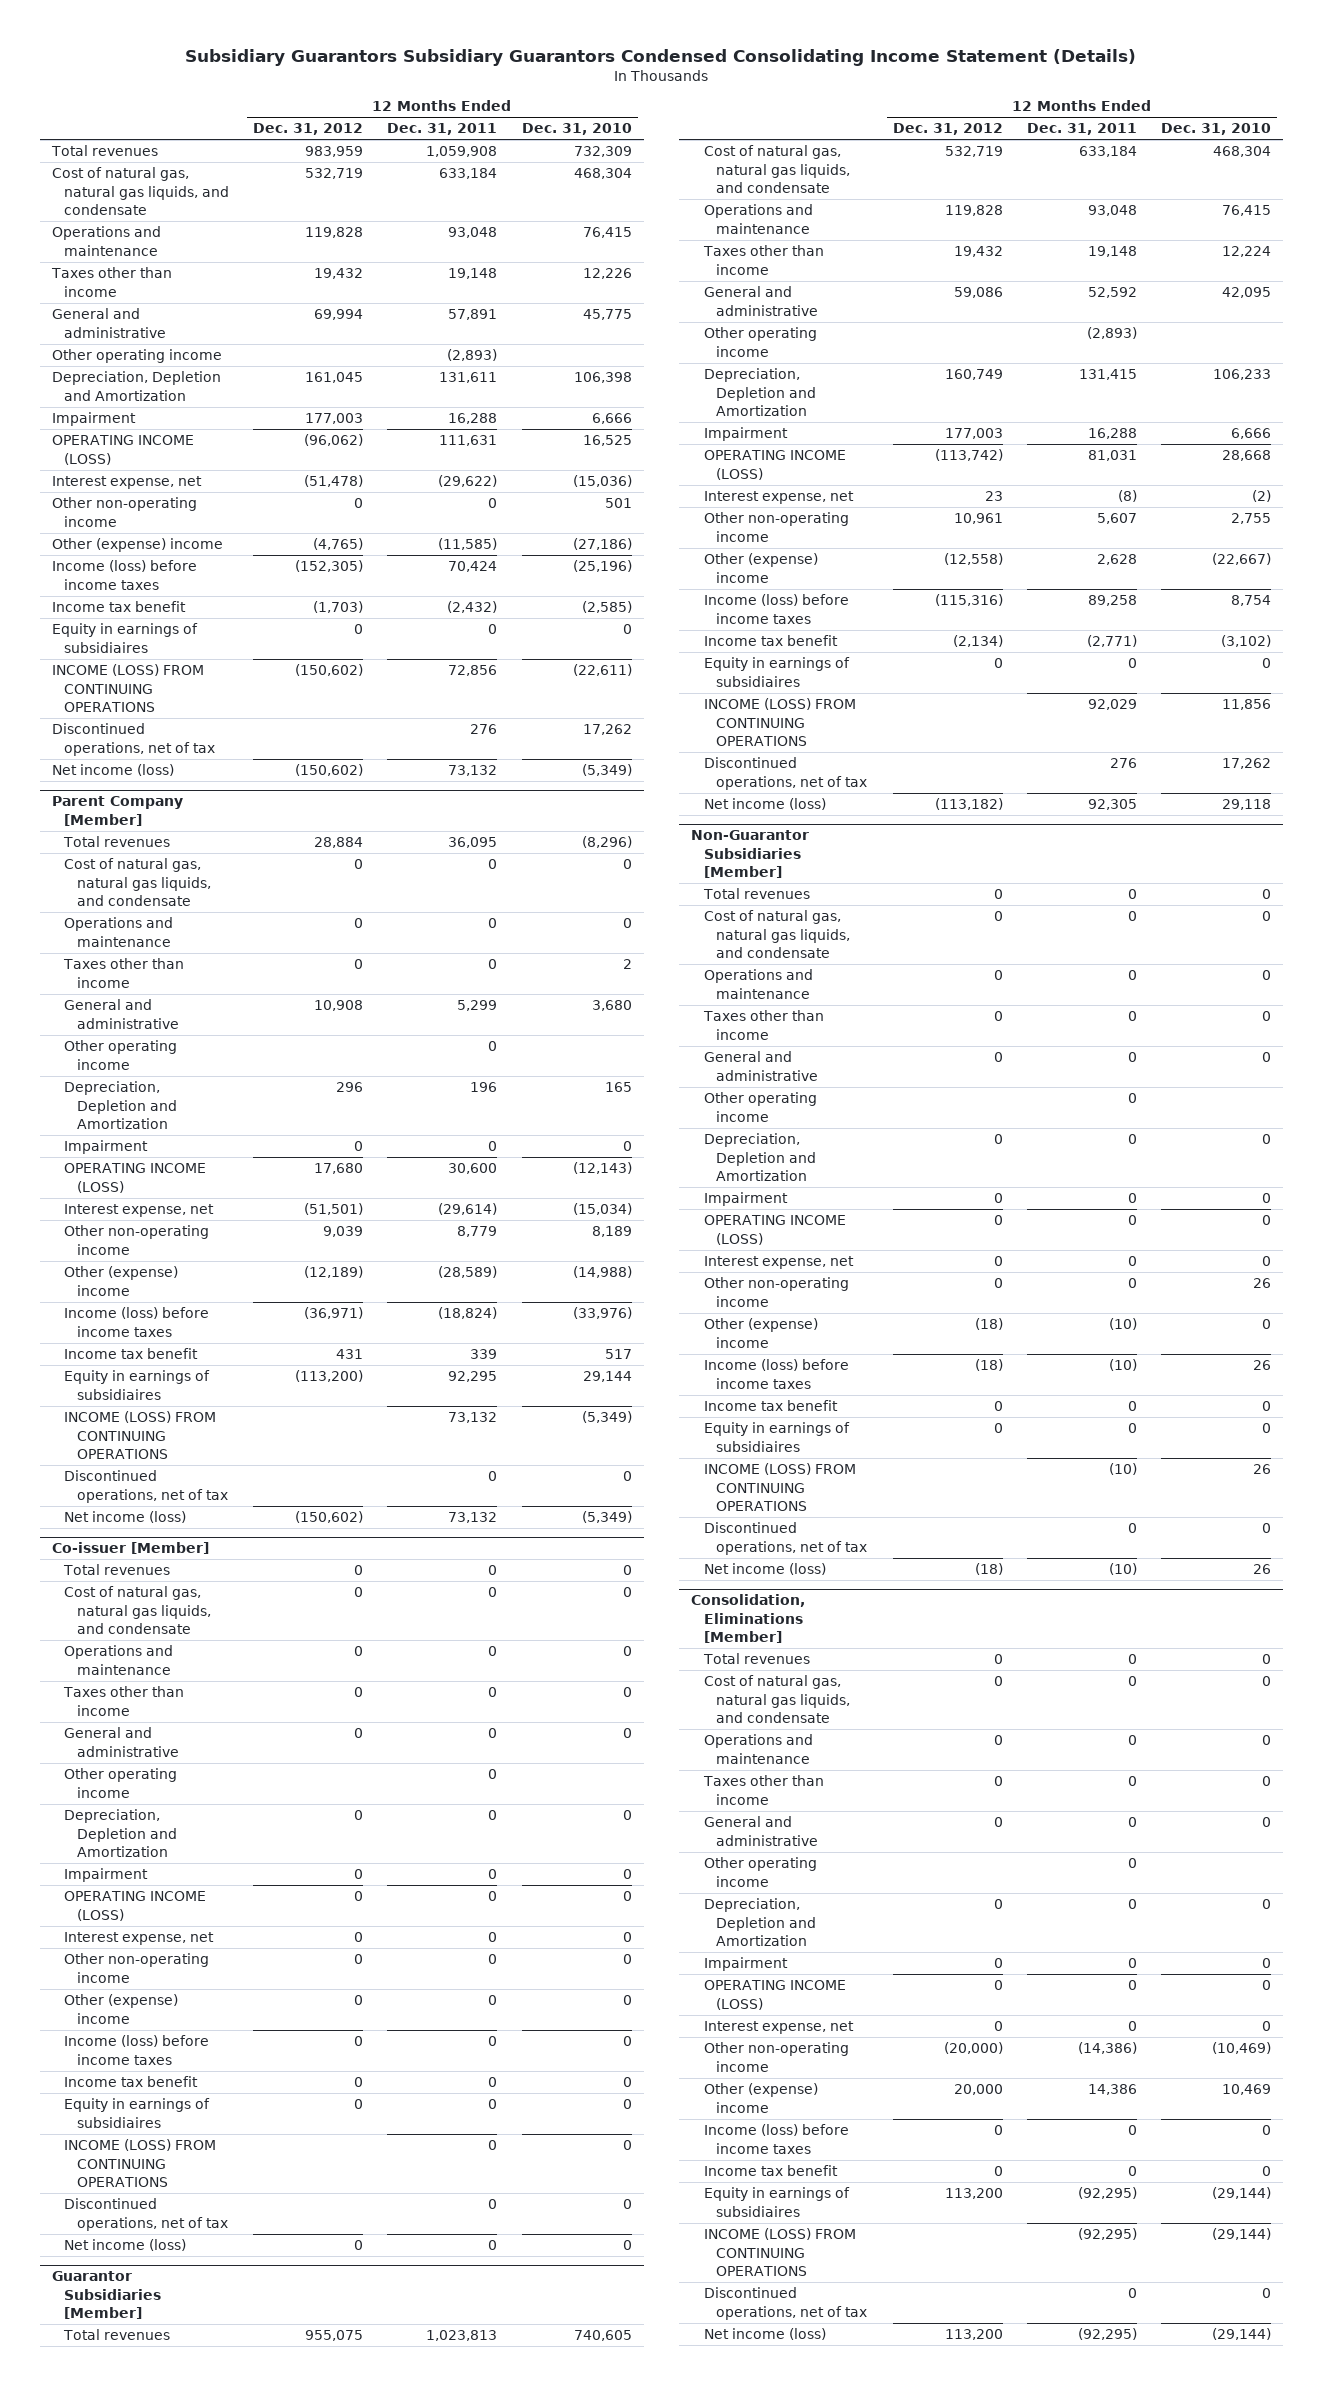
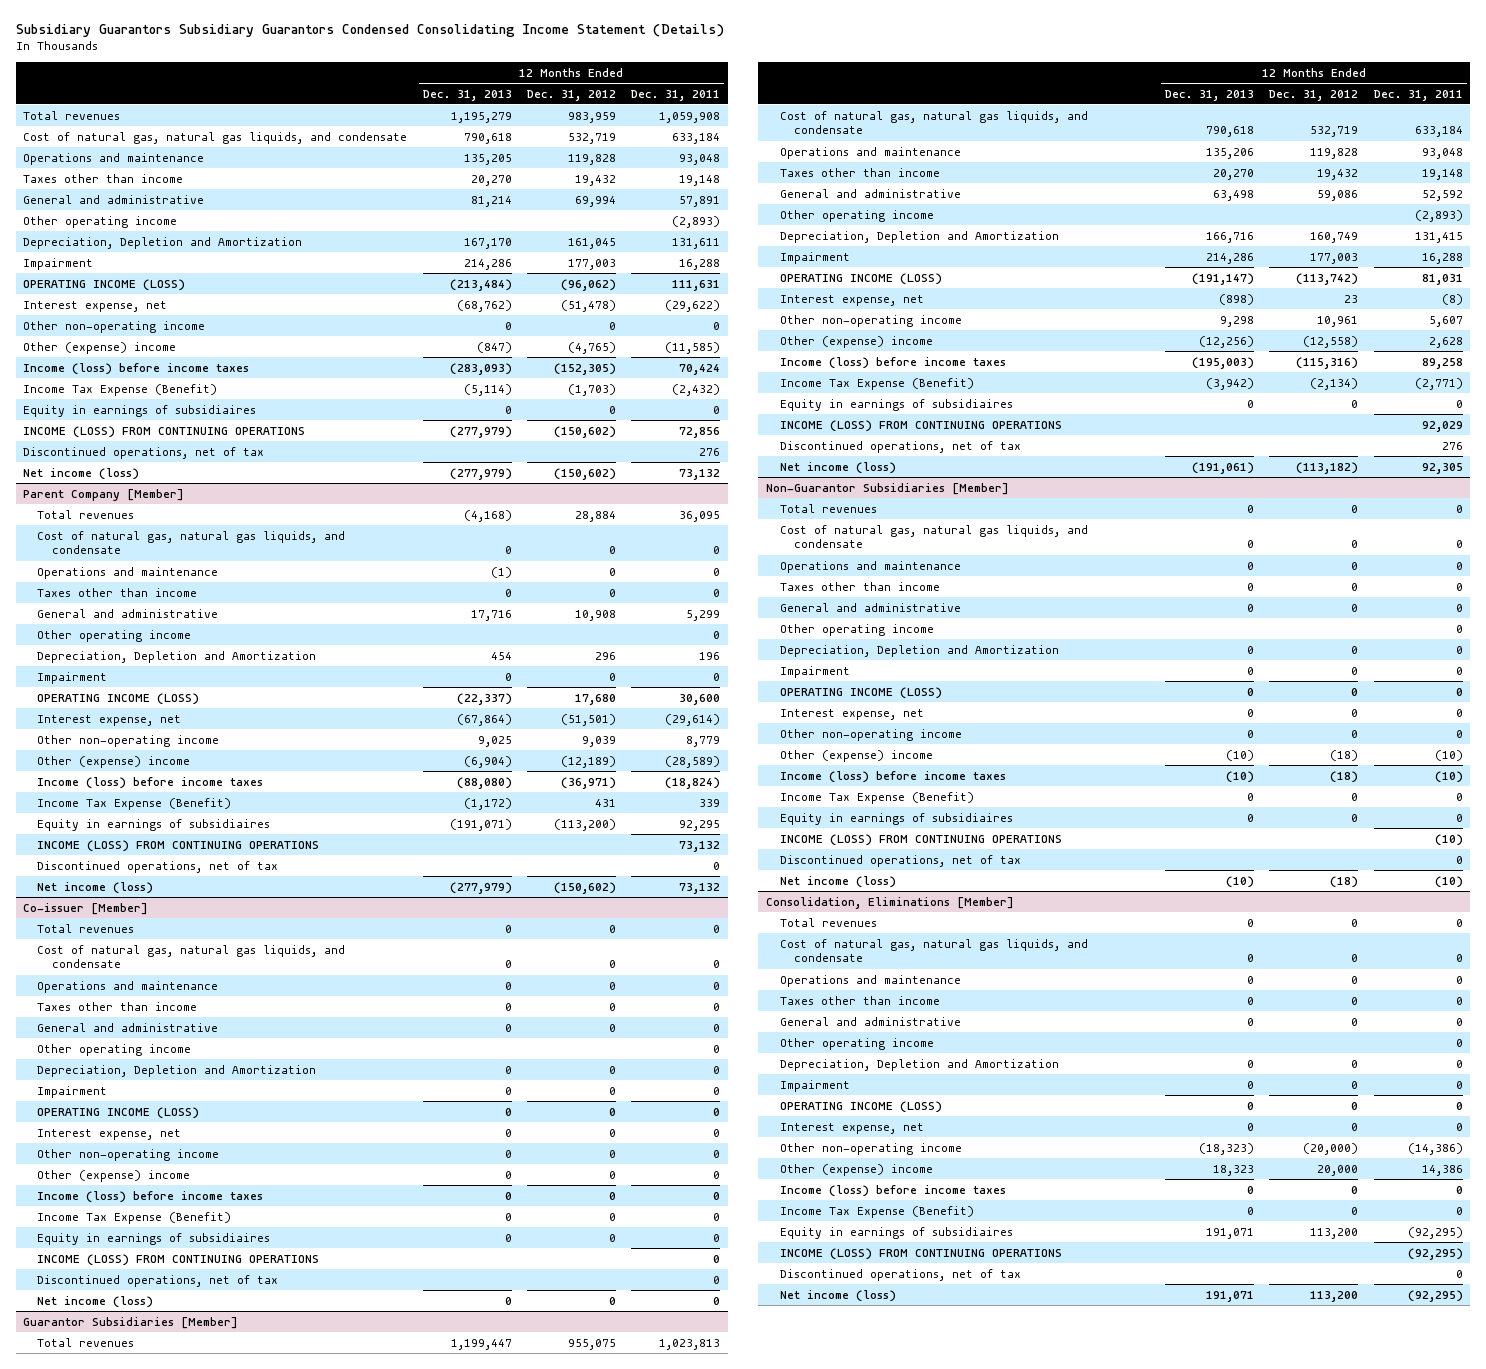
[521,123,632,136] Dec. 31, 2010 -> none
none -> [422,89,512,101] Dec. 31, 2013
[51,601,186,613] Income tax benefit -> [23,383,218,396] Income Tax Expense (Benefit)
[64,1348,199,1360] Income tax benefit -> [37,797,232,810] Income Tax Expense (Benefit)
[64,2076,199,2088] Income tax benefit -> [37,1211,232,1224] Income Tax Expense (Benefit)
[703,635,838,647] Income tax benefit -> [779,377,974,390] Income Tax Expense (Benefit)
[703,1400,838,1412] Income tax benefit -> [779,791,974,804] Income Tax Expense (Benefit)
[703,2165,838,2177] Income tax benefit -> [779,1205,974,1218] Income Tax Expense (Benefit)

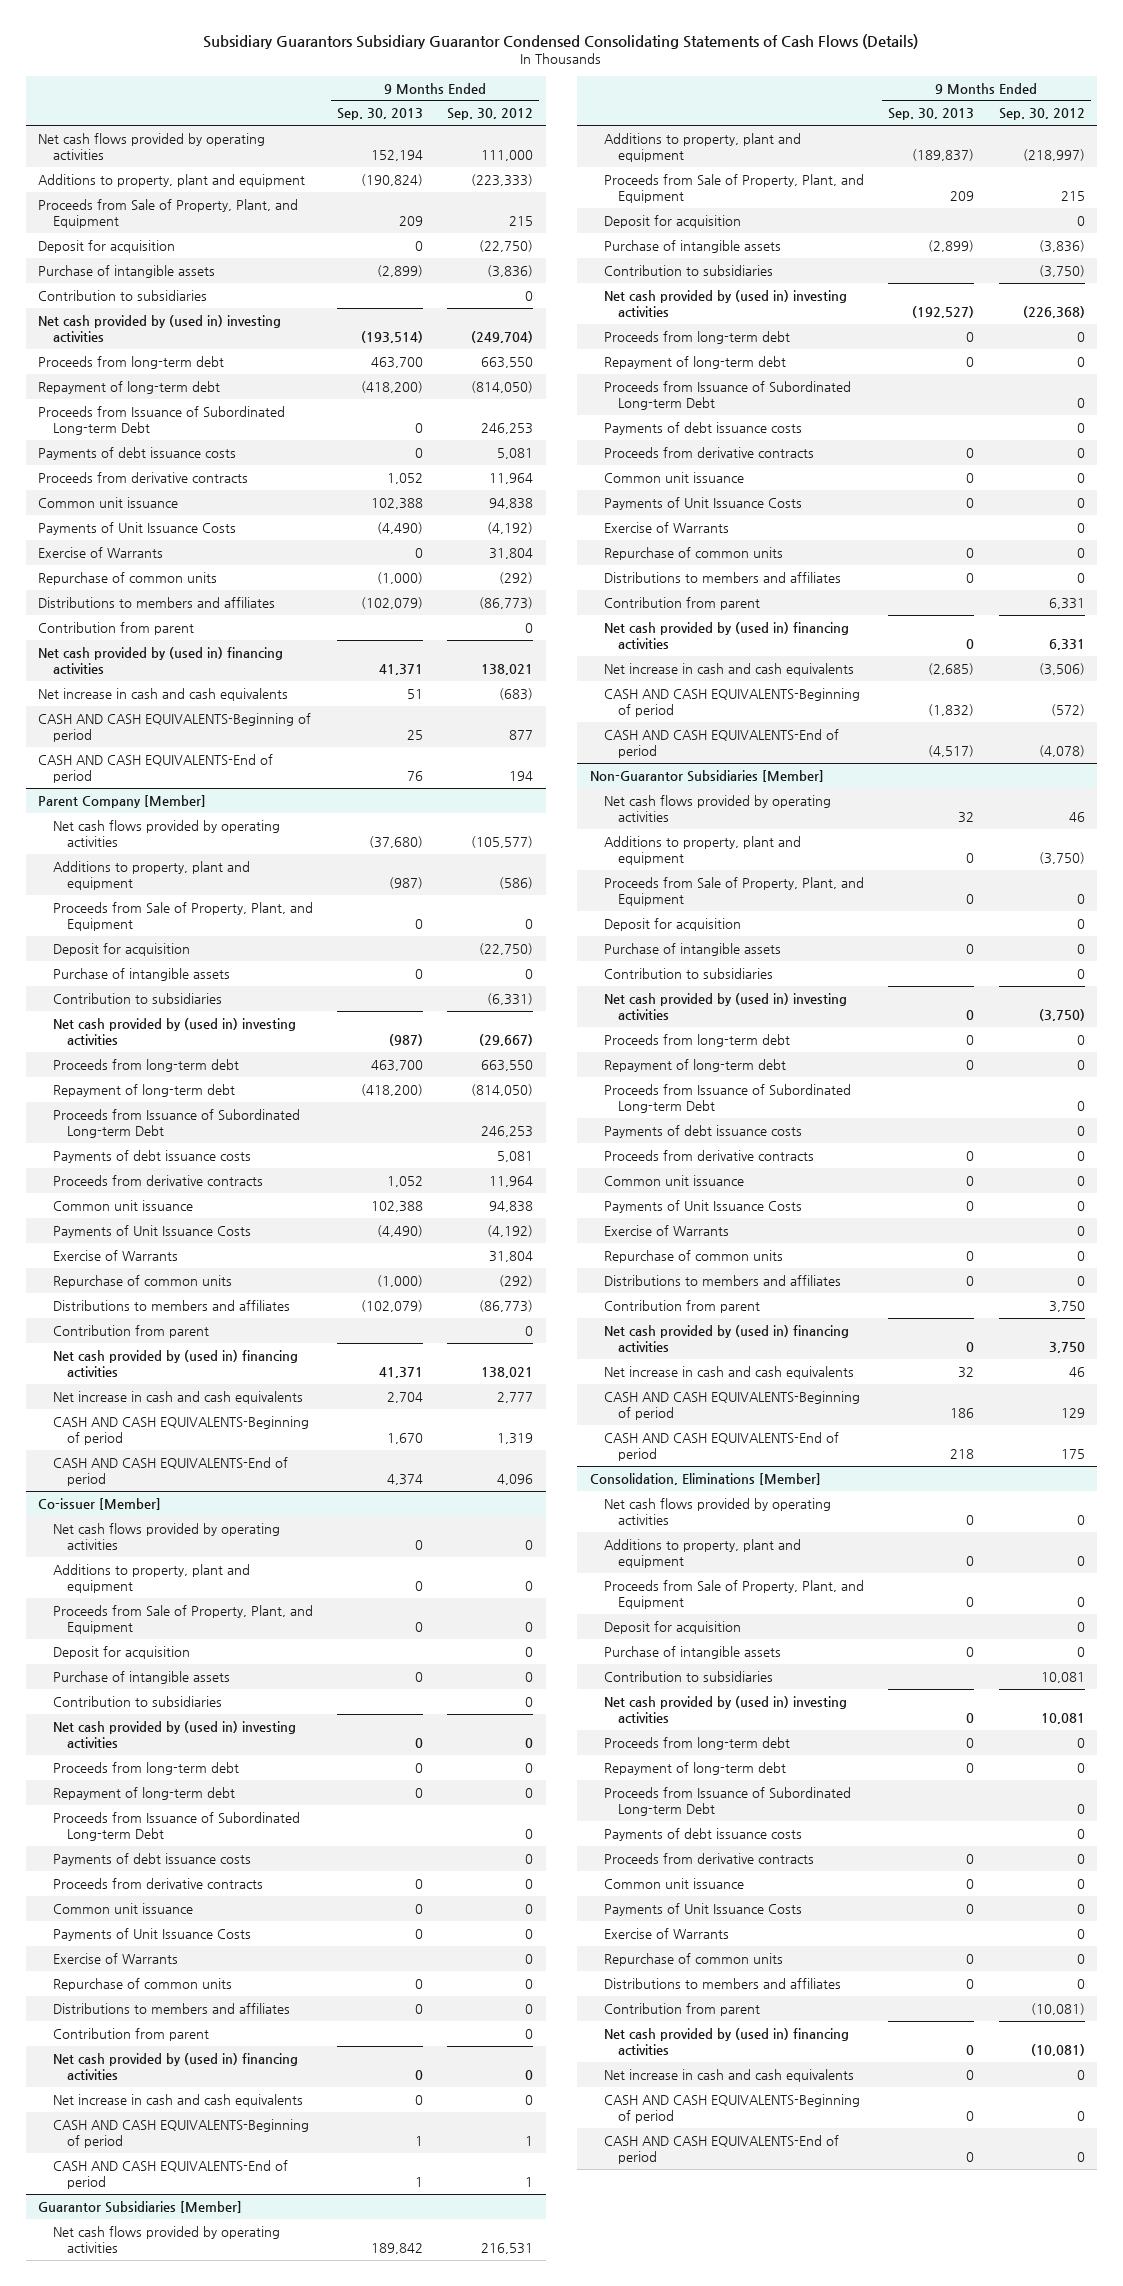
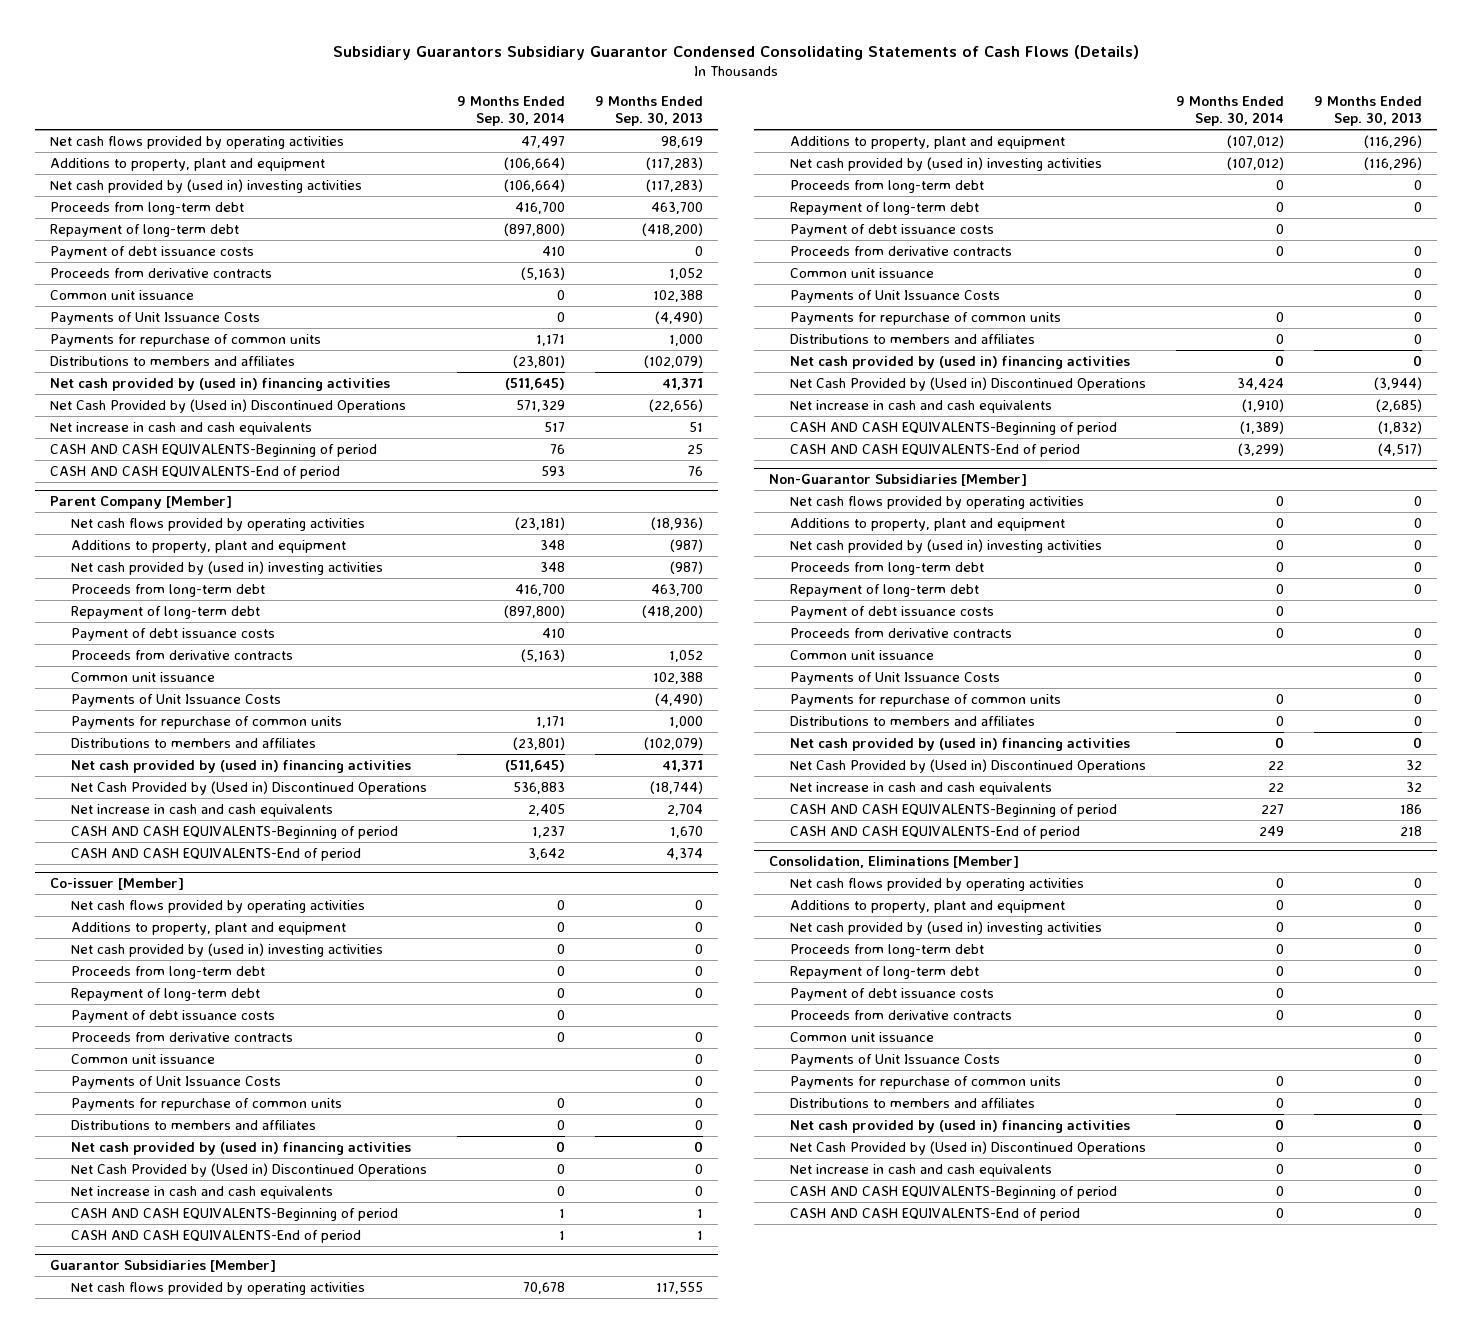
[447,108,534,121] Sep. 30, 2012 -> none
none -> [457,96,566,127] 9 Months Ended Sep. 30, 2014
[38,198,299,228] Proceeds from Sale of Property, Plant, and Equipment -> none
[38,239,176,253] Deposit for acquisition -> none
[38,264,216,278] Purchase of intangible assets -> none
[38,289,208,301] Contribution to subsidiaries -> none
[370,149,423,161] 152,194 -> [661,135,704,148] 98,619
[360,173,423,186] (190,824) -> [646,156,704,170] (117,283)
[360,330,423,343] (193,514) -> [646,178,704,192] (117,283)
[38,405,286,435] Proceeds from Issuance of Subordinated Long-term Debt -> none
[38,446,237,460] Payments of debt issuance costs -> [49,245,254,259] Payment of debt issuance costs
[38,546,164,558] Exercise of Warrants -> none
[38,571,218,585] Repurchase of common units -> [49,333,321,347] Payments for repurchase of common units
[376,571,423,584] (1,000) -> [669,333,704,346] 1,000
[38,621,195,635] Contribution from parent -> none
none -> [49,398,406,413] Net Cash Provided by (Used in) Discontinued Operations
[368,835,423,848] (37,680) -> [651,516,704,530] (18,936)
[52,901,313,931] Proceeds from Sale of Property, Plant, and Equipment -> none
[52,942,190,956] Deposit for acquisition -> none
[52,967,230,981] Purchase of intangible assets -> none
[52,992,222,1004] Contribution to subsidiaries -> none
[52,1108,300,1138] Proceeds from Issuance of Subordinated Long-term Debt -> none
[52,1149,251,1163] Payments of debt issuance costs -> [71,627,276,641] Payment of debt issuance costs
[52,1249,178,1261] Exercise of Warrants -> none
[52,1274,232,1288] Repurchase of common units -> [71,715,343,729] Payments for repurchase of common units
[376,1274,423,1287] (1,000) -> [669,715,704,728] 1,000
[52,1324,209,1338] Contribution from parent -> none
none -> [71,780,428,795] Net Cash Provided by (Used in) Discontinued Operations
[52,1604,313,1634] Proceeds from Sale of Property, Plant, and Equipment -> none
[52,1645,190,1659] Deposit for acquisition -> none
[52,1670,230,1684] Purchase of intangible assets -> none
[52,1695,222,1707] Contribution to subsidiaries -> none
[52,1811,300,1841] Proceeds from Issuance of Subordinated Long-term Debt -> none
[52,1852,251,1866] Payments of debt issuance costs -> [71,1009,276,1023] Payment of debt issuance costs
[52,1952,178,1964] Exercise of Warrants -> none
[52,1977,232,1991] Repurchase of common units -> [71,1097,343,1111] Payments for repurchase of common units
[52,2027,209,2041] Contribution from parent -> none
none -> [71,1162,428,1177] Net Cash Provided by (Used in) Discontinued Operations
[603,173,864,203] Proceeds from Sale of Property, Plant, and Equipment -> none
[603,214,741,228] Deposit for acquisition -> none
[603,239,781,253] Purchase of intangible assets -> none
[603,264,773,276] Contribution to subsidiaries -> none
[370,2242,423,2254] 189,842 -> [656,1281,704,1294] 117,555
[912,148,975,161] (189,837) -> [1364,134,1423,148] (116,296)
[912,305,975,318] (192,527) -> [1364,156,1423,170] (116,296)
[603,380,851,410] Proceeds from Issuance of Subordinated Long-term Debt -> none
[603,421,802,435] Payments of debt issuance costs -> [790,223,995,237] Payment of debt issuance costs
[603,521,729,533] Exercise of Warrants -> none
[603,546,783,560] Repurchase of common units -> [790,311,1062,325] Payments for repurchase of common units
[603,596,760,610] Contribution from parent -> none
none -> [790,376,1147,391] Net Cash Provided by (Used in) Discontinued Operations
[958,811,975,823] 32 -> [1414,495,1423,506] 0
[603,876,864,906] Proceeds from Sale of Property, Plant, and Equipment -> none
[603,917,741,931] Deposit for acquisition -> none
[603,942,781,956] Purchase of intangible assets -> none
[603,967,773,979] Contribution to subsidiaries -> none
[603,1083,851,1113] Proceeds from Issuance of Subordinated Long-term Debt -> none
[603,1124,802,1138] Payments of debt issuance costs -> [790,605,995,619] Payment of debt issuance costs
[603,1224,729,1236] Exercise of Warrants -> none
[603,1249,783,1263] Repurchase of common units -> [790,693,1062,707] Payments for repurchase of common units
[603,1299,760,1313] Contribution from parent -> none
none -> [790,758,1147,773] Net Cash Provided by (Used in) Discontinued Operations
[603,1579,864,1609] Proceeds from Sale of Property, Plant, and Equipment -> none
[603,1620,741,1634] Deposit for acquisition -> none
[603,1645,781,1659] Purchase of intangible assets -> none
[603,1670,773,1682] Contribution to subsidiaries -> none
[603,1786,851,1816] Proceeds from Issuance of Subordinated Long-term Debt -> none
[603,1827,802,1841] Payments of debt issuance costs -> [790,987,995,1001] Payment of debt issuance costs
[603,1927,729,1939] Exercise of Warrants -> none
[603,1952,783,1966] Repurchase of common units -> [790,1075,1062,1089] Payments for repurchase of common units
[603,2002,760,2016] Contribution from parent -> none
none -> [790,1140,1147,1155] Net Cash Provided by (Used in) Discontinued Operations

